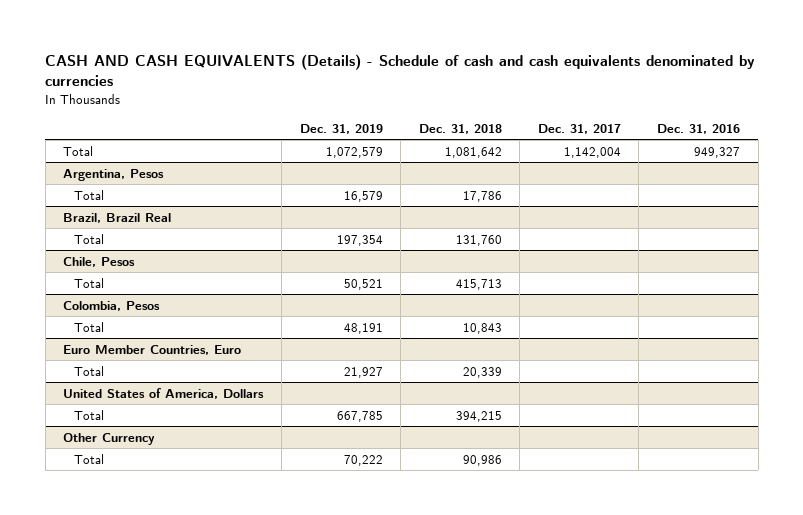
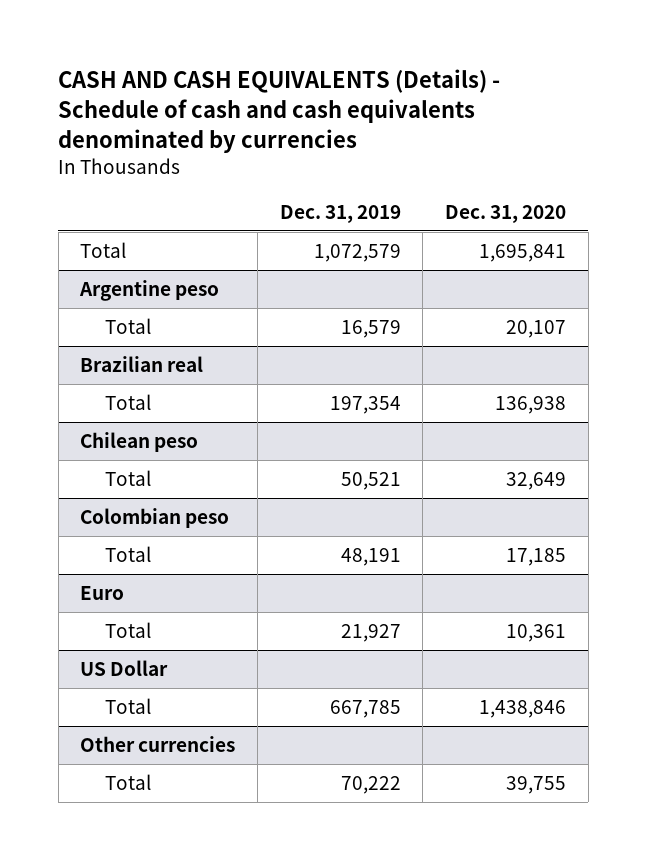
[418,123,502,134] Dec. 31, 2018 -> none
[537,123,621,134] Dec. 31, 2017 -> none
[656,123,740,134] Dec. 31, 2016 -> none
none -> [445,204,567,223] Dec. 31, 2020
[63,168,165,181] Argentina, Pesos -> [79,279,220,301] Argentine peso
[63,212,172,223] Brazil, Brazil Real -> [80,355,204,372] Brazilian real
[63,256,136,267] Chile, Pesos -> [80,431,199,452] Chilean peso
[63,300,161,311] Colombia, Pesos -> [80,507,230,528] Colombian peso
[63,344,242,355] Euro Member Countries, Euro -> [80,585,125,600] Euro
[63,387,265,399] United States of America, Dollars -> [80,659,169,676] US Dollar
[63,432,156,445] Other Currency -> [80,735,236,752] Other currencies

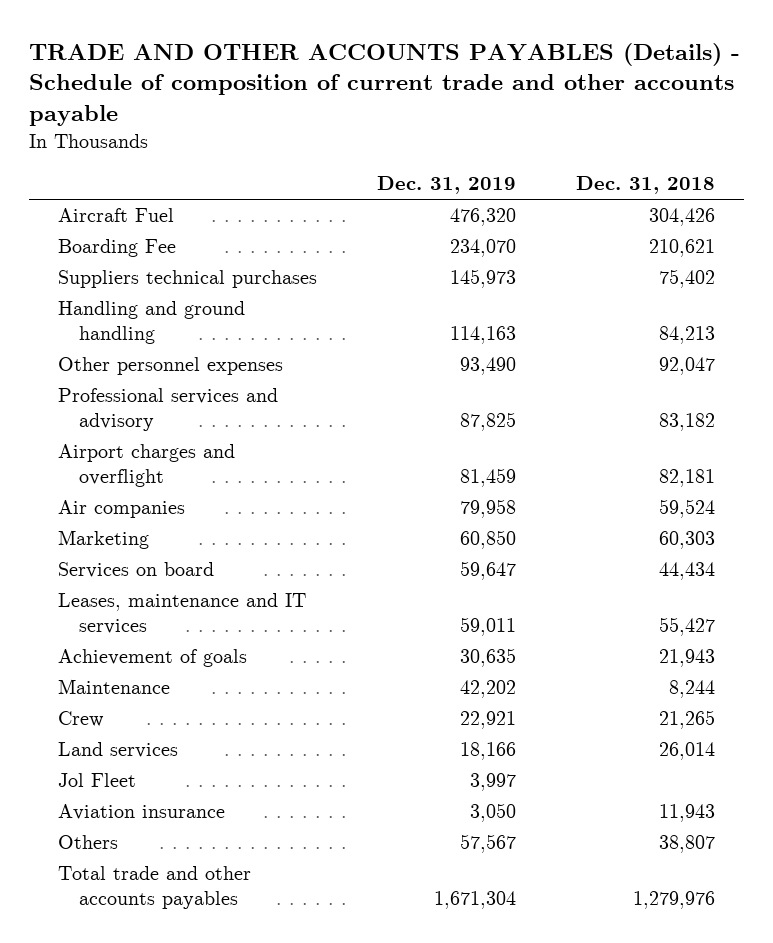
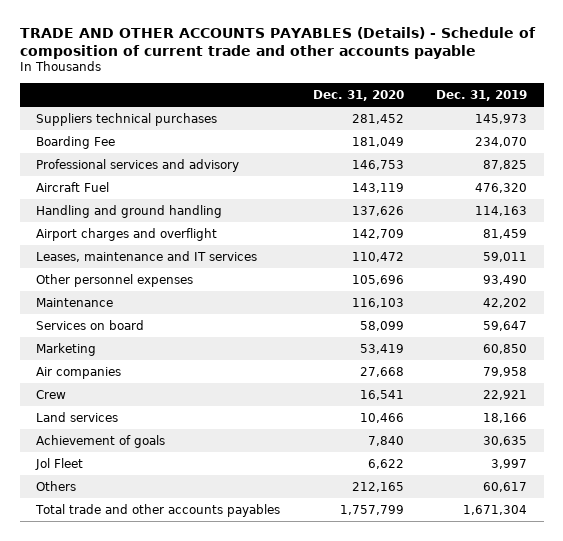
[575,176,715,195] Dec. 31, 2018 -> none
none -> [312,89,404,101] Dec. 31, 2020
[58,239,177,258] Boarding Fee -> [35,135,115,149] Boarding Fee
[58,208,175,223] Aircraft Fuel -> [35,181,109,192] Aircraft Fuel
[58,301,246,345] Handling and ground handling -> [35,204,222,218] Handling and ground handling
[58,357,284,376] Other personnel expenses -> [35,273,193,287] Other personnel expenses
[58,562,215,579] Services on board -> [35,319,144,330] Services on board
[58,530,150,550] Marketing -> [35,342,96,356] Marketing
[58,500,186,519] Air companies -> [35,366,121,379] Air companies
[58,649,248,668] Achievement of goals -> [35,434,165,448] Achievement of goals
[58,804,226,821] Aviation insurance -> none
[459,834,516,854] 57,567 -> [483,481,528,492] 60,617

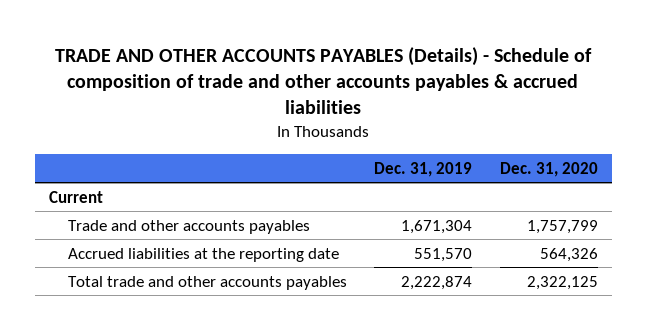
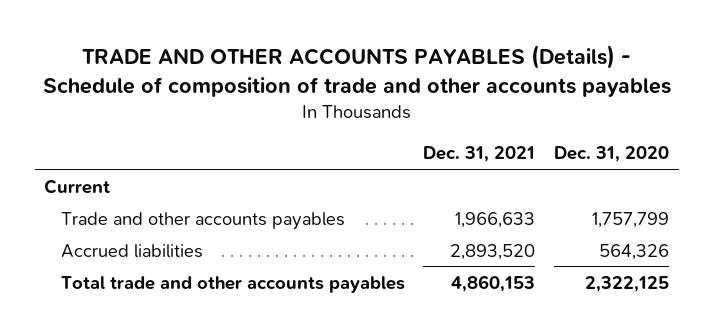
[55,46,593,115] TRADE AND OTHER ACCOUNTS PAYABLES (Details) - Schedule of composition of trade and other accounts payables & accrued liabilities -> [42,44,671,97] TRADE AND OTHER ACCOUNTS PAYABLES (Details) - Schedule of composition of trade and other accounts payables
[374,161,473,177] Dec. 31, 2019 -> none
none -> [423,146,536,163] Dec. 31, 2021
[67,247,339,262] Accrued liabilities at the reporting date -> [60,243,203,258] Accrued liabilities

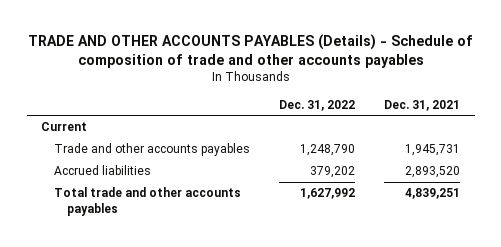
[554,146,670,163] Dec. 31, 2020 -> none
none -> [279,99,356,111] Dec. 31, 2022
[455,211,536,228] 1,966,633 -> [405,144,461,157] 1,945,731
[451,274,536,292] 4,860,153 -> [405,188,461,200] 4,839,251

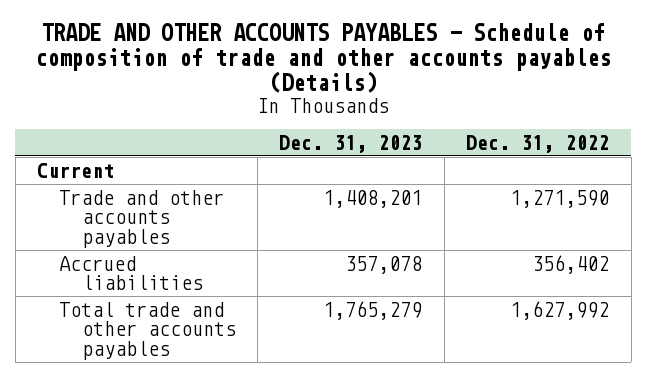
[27,33,473,68] TRADE AND OTHER ACCOUNTS PAYABLES (Details) - Schedule of composition of trade and other accounts payables -> [35,22,612,94] TRADE AND OTHER ACCOUNTS PAYABLES - Schedule of composition of trade and other accounts payables (Details)
[384,99,461,111] Dec. 31, 2021 -> none
none -> [279,135,423,154] Dec. 31, 2023
[300,144,356,157] 1,248,790 -> [510,189,610,208] 1,271,590
[310,166,356,179] 379,202 -> [532,254,610,274] 356,402

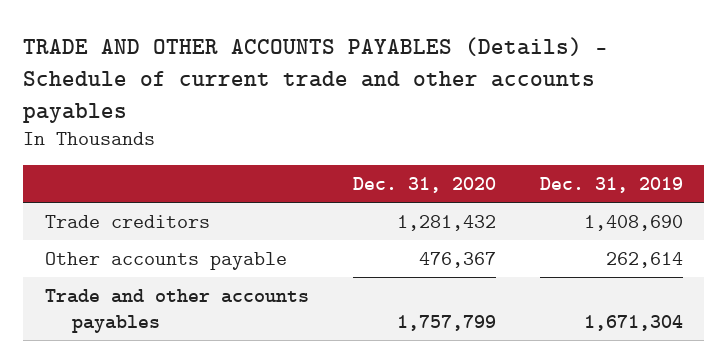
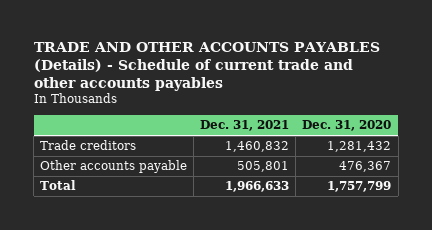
[539,177,683,194] Dec. 31, 2019 -> none
none -> [200,120,290,132] Dec. 31, 2021
[44,288,309,333] Trade and other accounts payables -> [40,180,77,191] Total

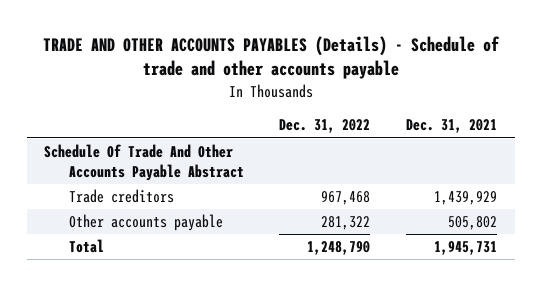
[33,41,380,91] TRADE AND OTHER ACCOUNTS PAYABLES (Details) - Schedule of current trade and other accounts payables -> [42,36,500,80] TRADE AND OTHER ACCOUNTS PAYABLES (Details) - Schedule of trade and other accounts payable
[302,120,392,132] Dec. 31, 2020 -> none
none -> [279,119,371,134] Dec. 31, 2022
none -> [44,144,245,182] Schedule Of Trade And Other Accounts Payable Abstract
[225,141,290,153] 1,460,832 -> [433,191,497,206] 1,439,929
[237,161,290,173] 505,801 -> [447,216,497,231] 505,802
[225,181,290,193] 1,966,633 -> [433,241,497,256] 1,945,731

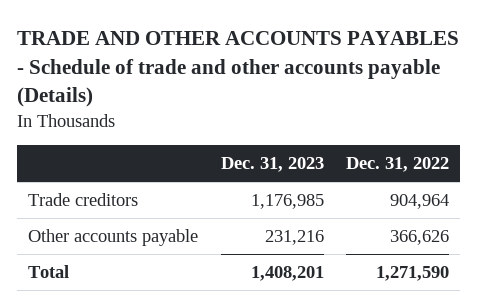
[42,36,500,80] TRADE AND OTHER ACCOUNTS PAYABLES (Details) - Schedule of trade and other accounts payable -> [16,31,459,108] TRADE AND OTHER ACCOUNTS PAYABLES - Schedule of trade and other accounts payable (Details)
[405,119,497,134] Dec. 31, 2021 -> none
none -> [220,157,324,173] Dec. 31, 2023
[44,144,245,182] Schedule Of Trade And Other Accounts Payable Abstract -> none
[321,191,371,206] 967,468 -> [390,194,450,210] 904,964
[321,216,371,231] 281,322 -> [390,230,450,246] 366,626
[307,241,371,256] 1,248,790 -> [376,266,450,282] 1,271,590

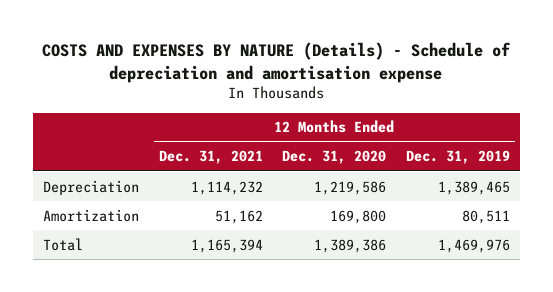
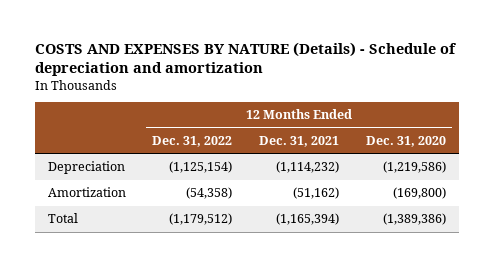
[42,42,512,83] COSTS AND EXPENSES BY NATURE (Details) - Schedule of depreciation and amortisation expense -> [34,41,456,77] COSTS AND EXPENSES BY NATURE (Details) - Schedule of depreciation and amortization
[405,150,510,165] Dec. 31, 2019 -> none
none -> [152,135,233,147] Dec. 31, 2022
[190,180,263,195] 1,114,232 -> [276,161,340,174] (1,114,232)
[314,180,387,195] 1,219,586 -> [382,161,446,174] (1,219,586)
[214,209,263,224] 51,162 -> [293,187,340,200] (51,162)
[330,209,387,224] 169,800 -> [392,187,446,200] (169,800)
[190,238,263,253] 1,165,394 -> [276,213,340,226] (1,165,394)
[314,238,387,253] 1,389,386 -> [382,213,446,226] (1,389,386)

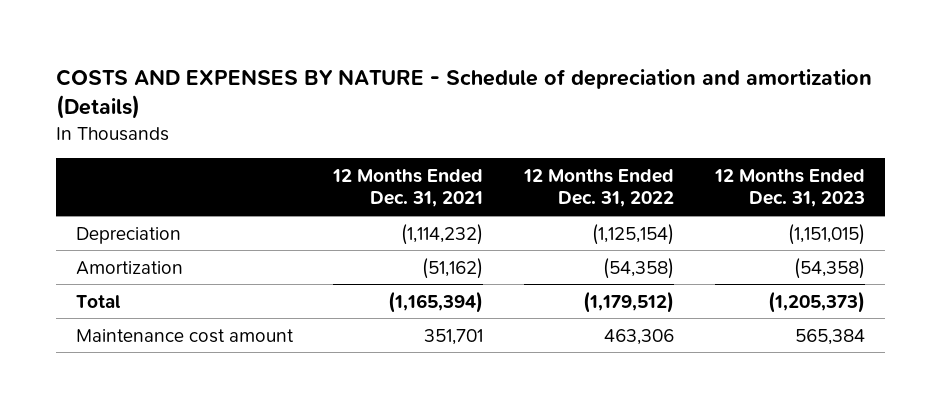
[34,41,456,77] COSTS AND EXPENSES BY NATURE (Details) - Schedule of depreciation and amortization -> [55,68,872,120] COSTS AND EXPENSES BY NATURE - Schedule of depreciation and amortization (Details)
[365,135,446,147] Dec. 31, 2020 -> none
none -> [713,169,865,208] 12 Months Ended Dec. 31, 2023
none -> [75,328,294,343] Maintenance cost amount

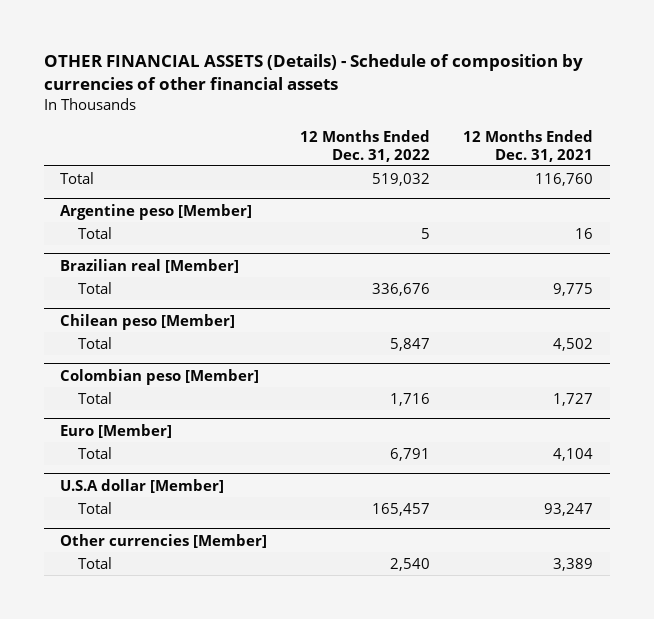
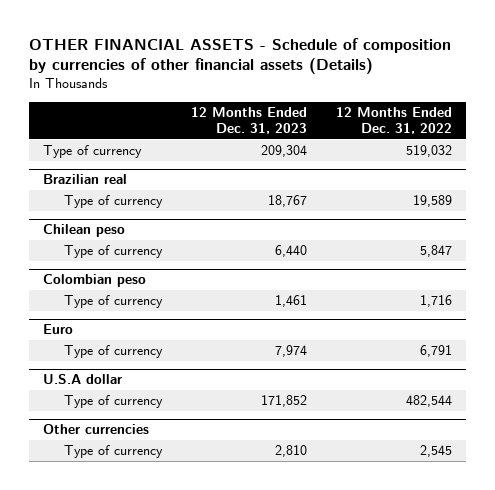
[43,53,583,91] OTHER FINANCIAL ASSETS (Details) - Schedule of composition by currencies of other financial assets -> [28,37,451,75] OTHER FINANCIAL ASSETS - Schedule of composition by currencies of other financial assets (Details)
[463,129,594,162] 12 Months Ended Dec. 31, 2021 -> none
none -> [191,106,308,134] 12 Months Ended Dec. 31, 2023
[60,203,253,220] Argentine peso [Member] -> none
[77,226,112,239] Total -> none
[77,281,112,294] Total -> none
[77,501,112,514] Total -> none
[77,556,112,569] Total -> none
[60,171,95,184] Total -> [43,145,143,159] Type of currency
[60,258,240,273] Brazilian real [Member] -> [43,174,128,185] Brazilian real
none -> [64,195,164,209] Type of currency
[60,313,236,330] Chilean peso [Member] -> [43,224,126,238] Chilean peso
[77,336,112,349] Total -> [64,245,164,259] Type of currency
[60,368,260,385] Colombian peso [Member] -> [43,274,147,288] Colombian peso
[77,391,112,404] Total -> [64,295,164,309] Type of currency
[60,423,173,438] Euro [Member] -> [43,324,74,335] Euro
[77,446,112,459] Total -> [64,345,164,359] Type of currency
[60,478,225,493] U.S.A dollar [Member] -> [43,374,123,385] U.S.A dollar
none -> [64,395,164,409] Type of currency
[60,533,268,548] Other currencies [Member] -> [43,424,150,435] Other currencies
none -> [64,445,164,459] Type of currency

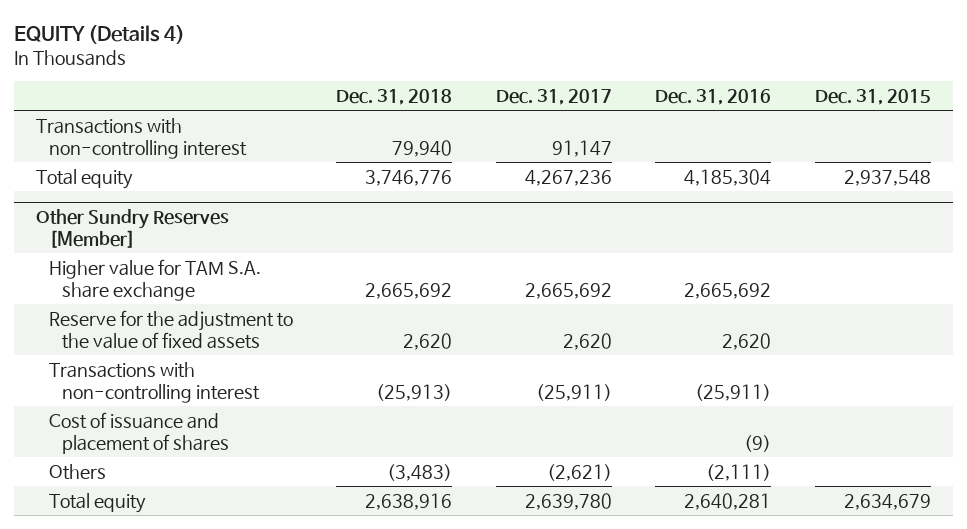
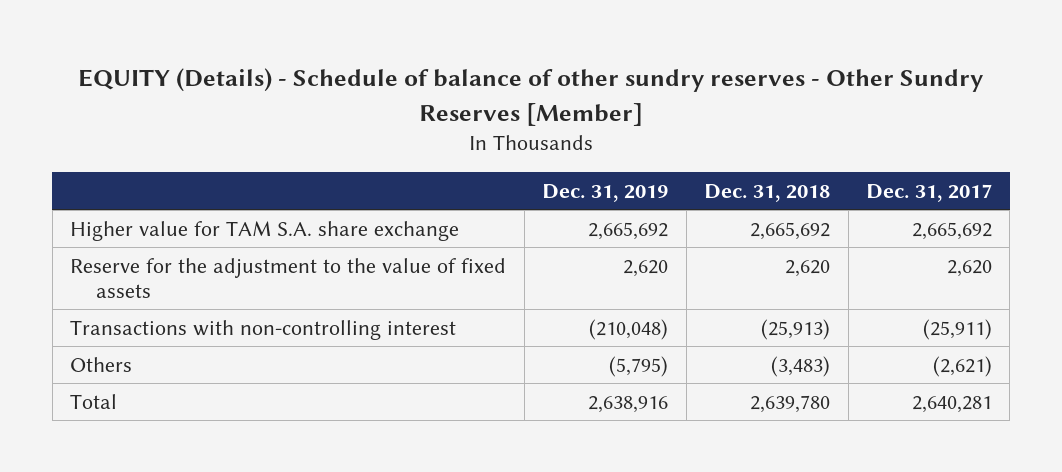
[13,24,185,44] EQUITY (Details 4) -> [78,68,984,126] EQUITY (Details) - Schedule of balance of other sundry reserves - Other Sundry Reserves [Member]
[655,89,772,106] Dec. 31, 2016 -> none
[814,89,931,106] Dec. 31, 2015 -> none
none -> [542,183,669,202] Dec. 31, 2019
[35,117,247,159] Transactions with non-controlling interest -> none
[35,168,133,189] Total equity -> none
[35,208,229,248] Other Sundry Reserves [Member] -> none
[48,411,230,454] Cost of issuance and placement of shares -> none
[48,492,146,513] Total equity -> [70,393,118,409] Total
[365,492,453,510] 2,638,916 -> [750,394,831,413] 2,639,780
[524,492,612,510] 2,639,780 -> [911,395,992,413] 2,640,281

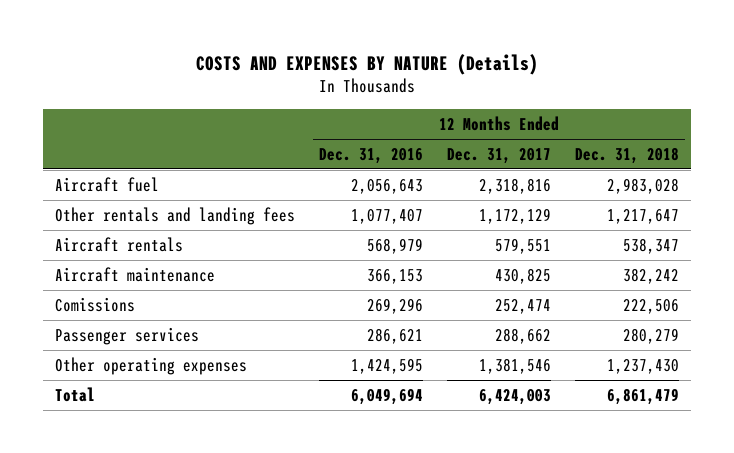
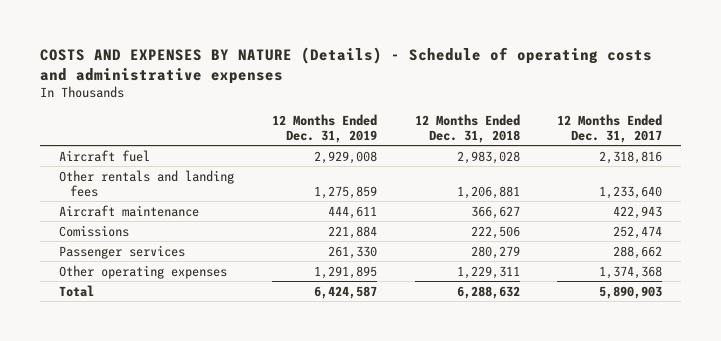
[196,53,539,75] COSTS AND EXPENSES BY NATURE (Details) -> [39,46,652,84] COSTS AND EXPENSES BY NATURE (Details) - Schedule of operating costs and administrative expenses
[319,147,424,164] Dec. 31, 2016 -> none
none -> [271,113,377,143] 12 Months Ended Dec. 31, 2019
[55,236,184,252] Aircraft rentals -> none
[479,207,552,224] 1,172,129 -> [599,185,663,199] 1,233,640
[607,208,680,224] 1,217,647 -> [456,185,520,199] 1,206,881
[495,267,552,284] 430,825 -> [613,205,663,219] 422,943
[623,267,680,284] 382,242 -> [470,205,520,219] 366,627
[479,357,552,374] 1,381,546 -> [599,265,663,279] 1,374,368
[607,358,680,374] 1,237,430 -> [456,265,520,279] 1,229,311
[479,388,552,405] 6,424,003 -> [599,285,663,299] 5,890,903
[607,387,680,405] 6,861,479 -> [456,285,520,299] 6,288,632

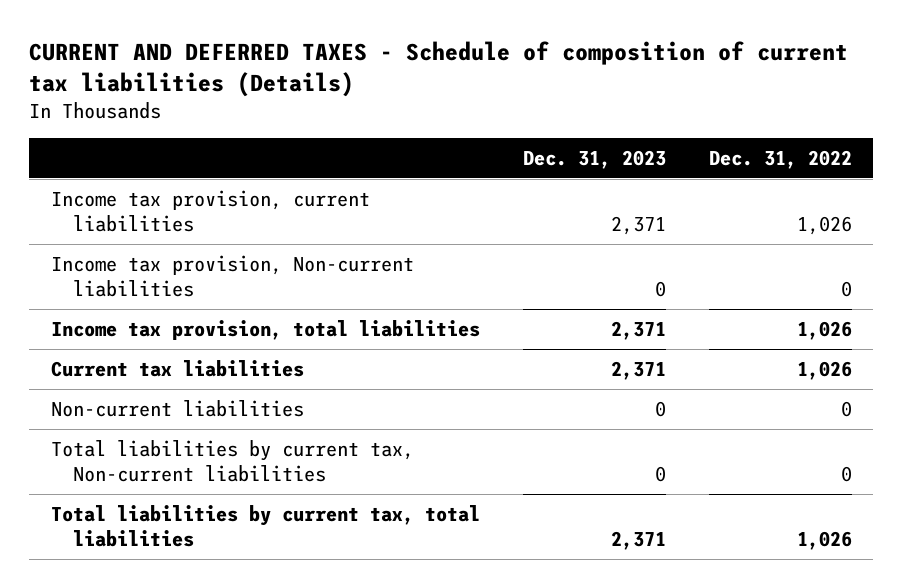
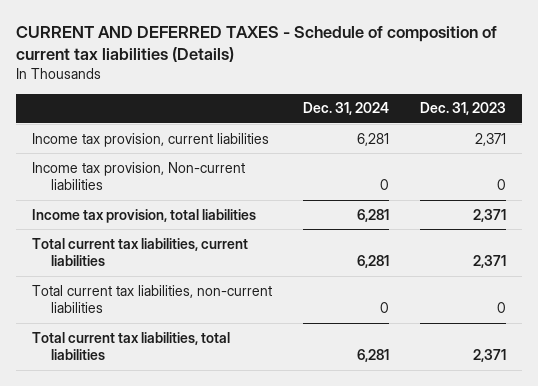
[708,149,852,169] Dec. 31, 2022 -> none
none -> [303,102,390,116] Dec. 31, 2024
[50,439,414,482] Total liabilities by current tax, Non-current liabilities -> none
[50,359,304,377] Current tax liabilities -> [31,237,248,267] Total current tax liabilities, current liabilities
[50,399,304,417] Non-current liabilities -> [31,284,272,314] Total current tax liabilities, non-current liabilities
[50,504,480,547] Total liabilities by current tax, total liabilities -> [31,331,230,361] Total current tax liabilities, total liabilities

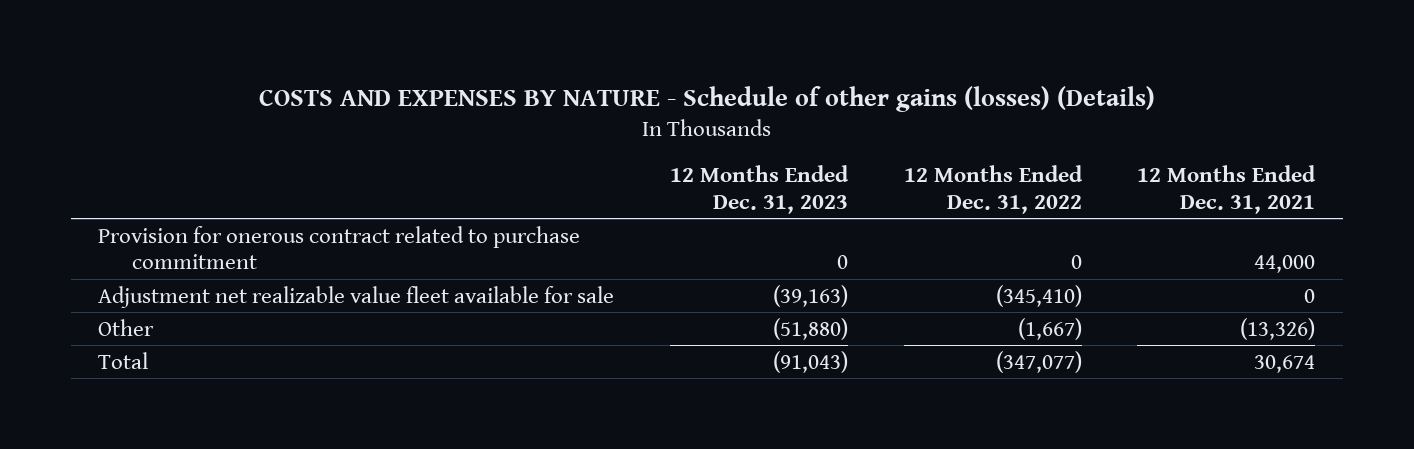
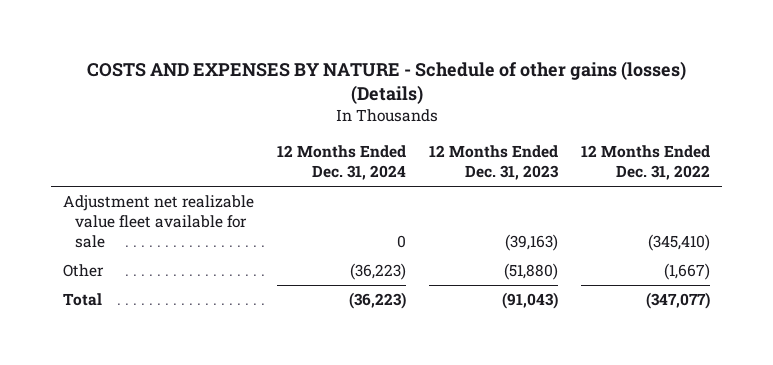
[1137,165,1317,214] 12 Months Ended Dec. 31, 2021 -> none
none -> [276,145,406,181] 12 Months Ended Dec. 31, 2024
[98,225,581,270] Provision for onerous contract related to purchase commitment -> none

